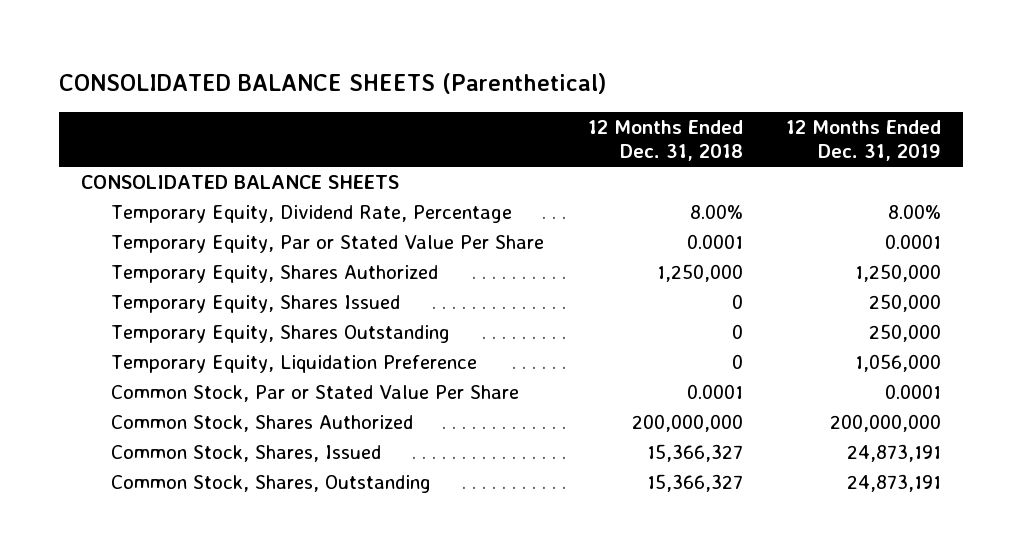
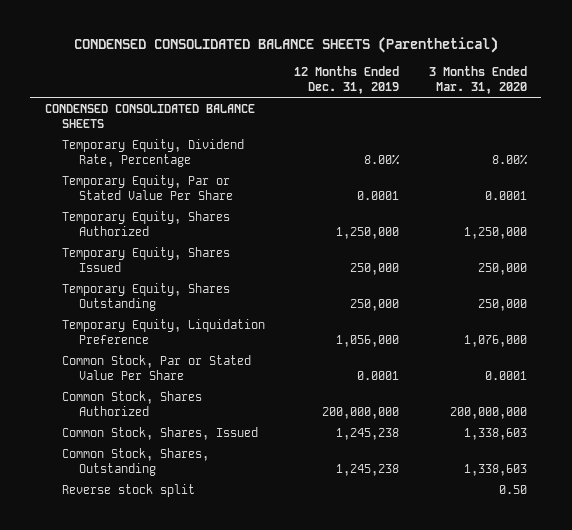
[59,73,607,95] CONSOLIDATED BALANCE SHEETS (Parenthetical) -> [73,37,498,54] CONDENSED CONSOLIDATED BALANCE SHEETS (Parenthetical)
[587,119,743,162] 12 Months Ended Dec. 31, 2018 -> none
none -> [428,66,527,94] 3 Months Ended Mar. 31, 2020
[80,174,399,189] CONSOLIDATED BALANCE SHEETS -> [44,103,255,128] CONDENSED CONSOLIDATED BALANCE SHEETS
[847,443,942,462] 24,873,191 -> [336,427,400,440] 1,245,238
[847,473,942,492] 24,873,191 -> [336,463,400,476] 1,245,238
none -> [62,483,196,497] Reverse stock split

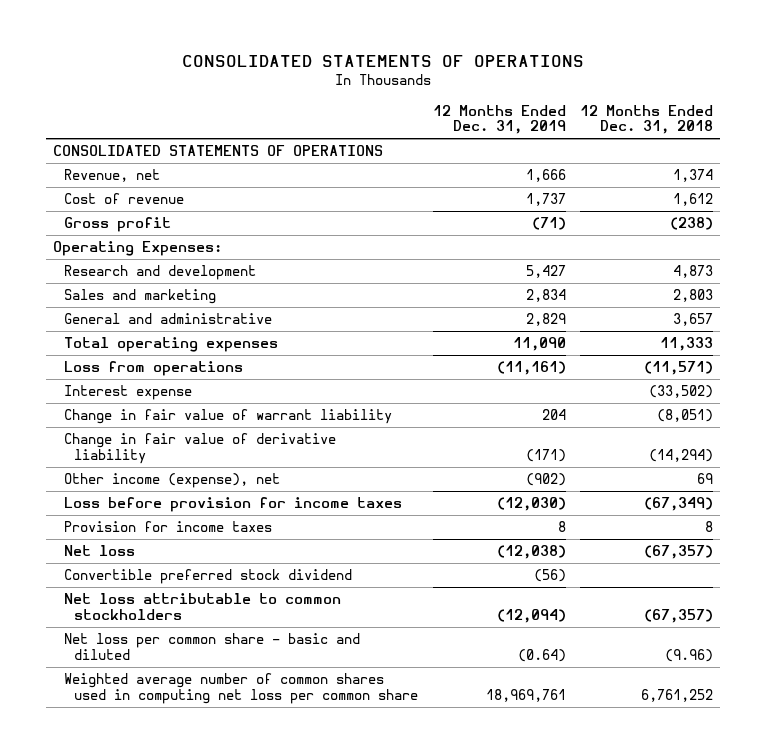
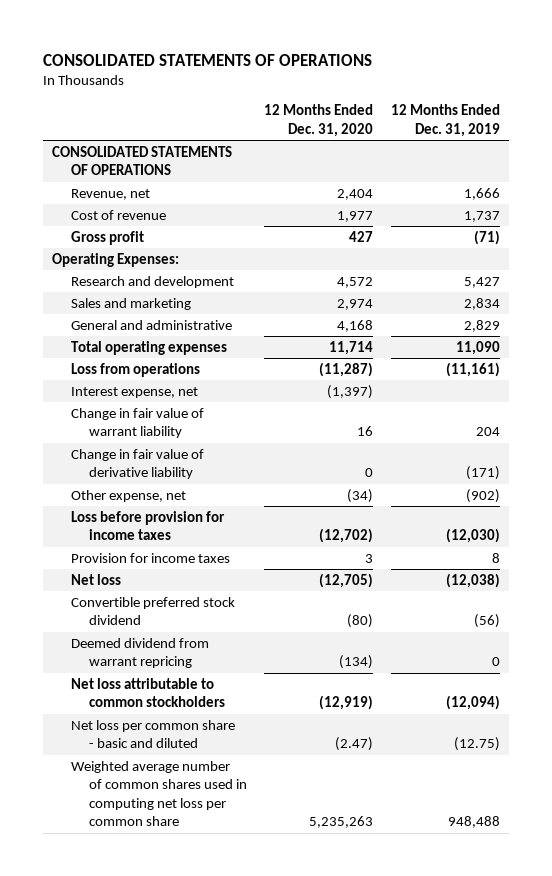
[579,104,713,135] 12 Months Ended Dec. 31, 2018 -> none
none -> [264,104,374,137] 12 Months Ended Dec. 31, 2020
[63,385,192,401] Interest expense -> [70,386,198,398] Interest expense, net
[63,473,280,489] Other income (expense), net -> [70,489,186,502] Other expense, net
none -> [70,637,209,669] Deemed dividend from warrant repricing
[517,649,566,663] (0.64) -> [453,737,500,752] (12.75)
[485,689,566,703] 18,969,761 -> [447,816,500,829] 948,488

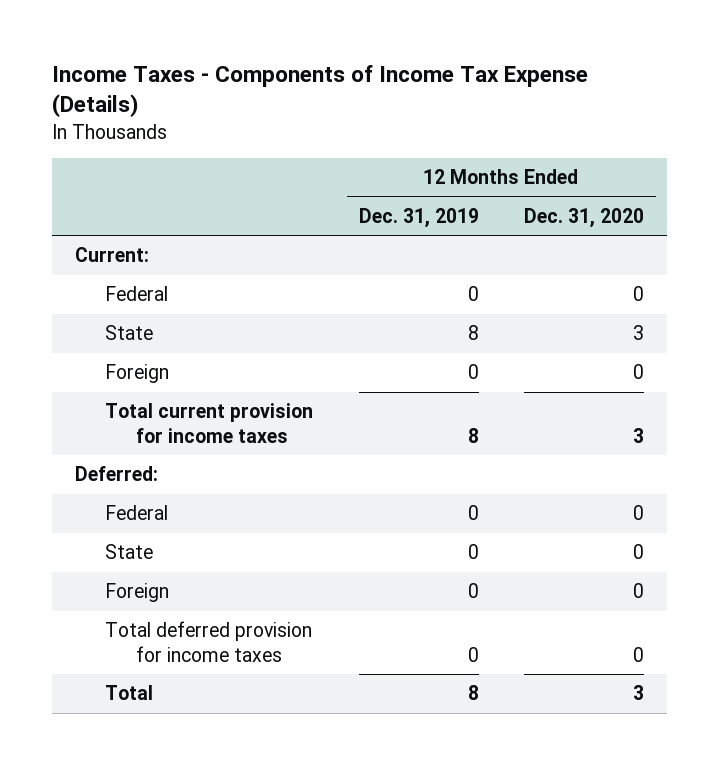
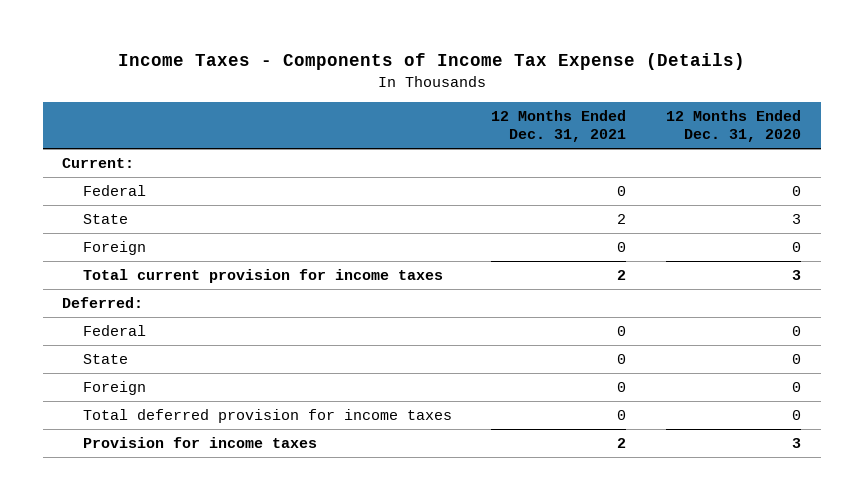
[358,208,479,229] Dec. 31, 2019 -> none
none -> [491,110,627,143] 12 Months Ended Dec. 31, 2021
[105,685,154,701] Total -> [82,437,317,449] Provision for income taxes

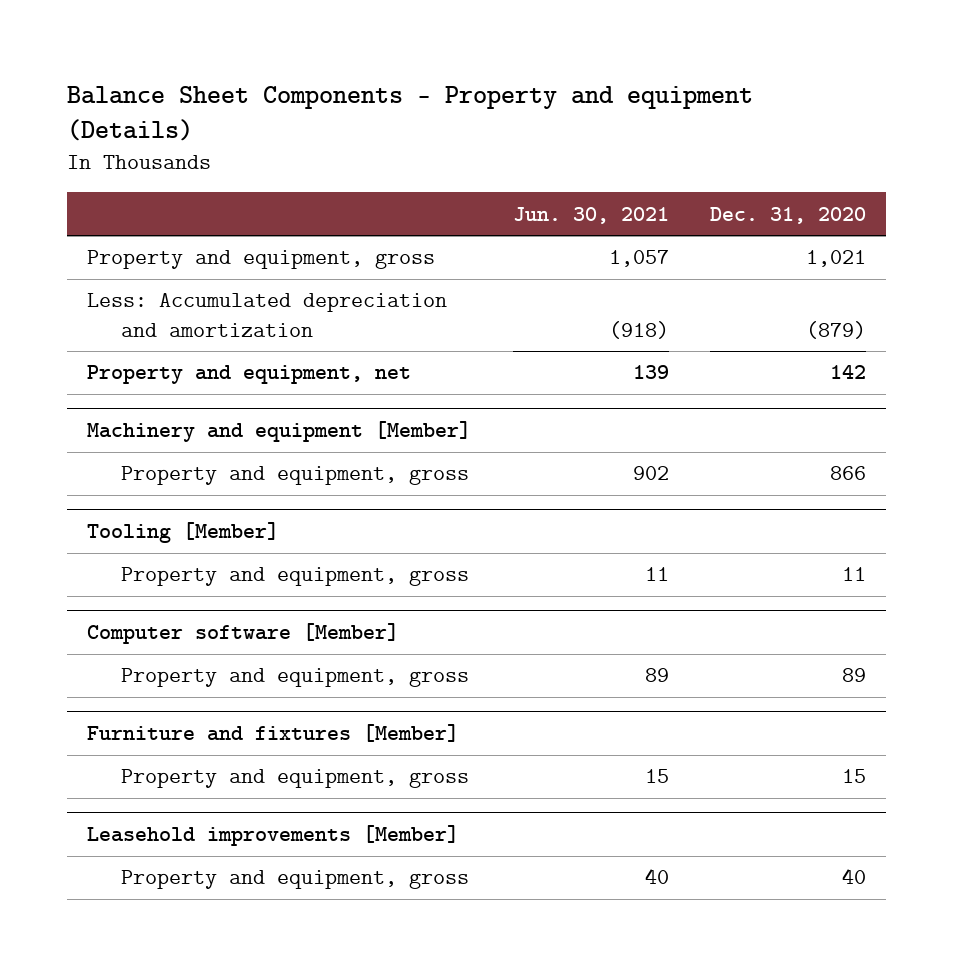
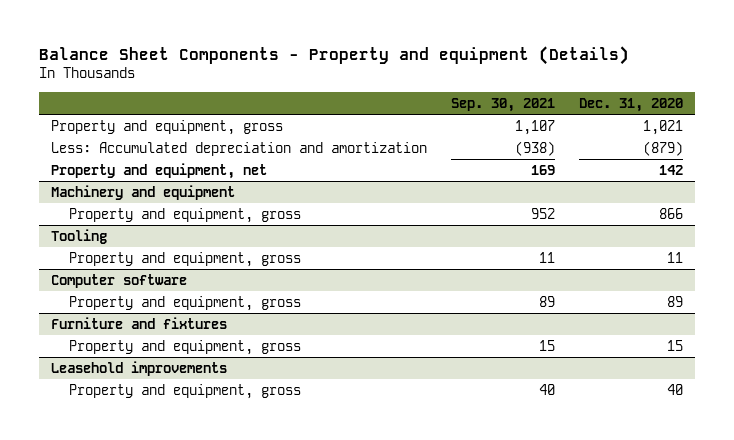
[512,206,669,224] Jun. 30, 2021 -> none
none -> [450,97,555,112] Sep. 30, 2021
[87,421,472,443] Machinery and equipment [Member] -> [51,184,236,200] Machinery and equipment
[87,522,280,544] Tooling [Member] -> [51,228,108,244] Tooling
[87,623,400,645] Computer software [Member] -> [51,273,188,288] Computer software
[87,724,460,743] Furniture and fixtures [Member] -> [51,316,228,329] Furniture and fixtures
[87,825,460,847] Leasehold improvements [Member] -> [51,360,228,376] Leasehold improvements

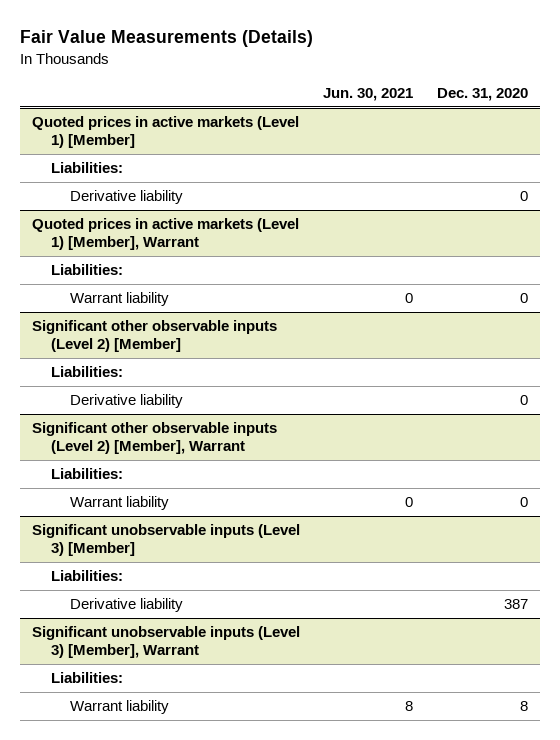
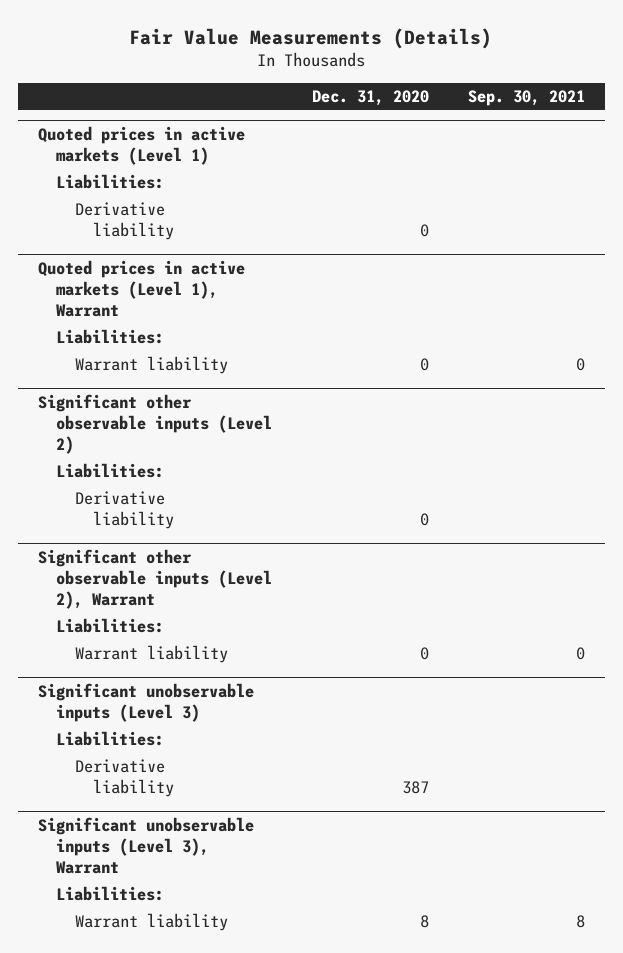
[323,88,414,102] Jun. 30, 2021 -> none
none -> [468,89,586,106] Sep. 30, 2021
[31,116,299,148] Quoted prices in active markets (Level 1) [Member] -> [37,125,245,166] Quoted prices in active markets (Level 1)
[31,218,299,250] Quoted prices in active markets (Level 1) [Member], Warrant -> [37,259,245,318] Quoted prices in active markets (Level 1), Warrant
[31,320,277,352] Significant other observable inputs (Level 2) [Member] -> [37,393,273,455] Significant other observable inputs (Level 2)
[31,422,277,454] Significant other observable inputs (Level 2) [Member], Warrant -> [37,548,273,610] Significant other observable inputs (Level 2), Warrant
[31,524,300,556] Significant unobservable inputs (Level 3) [Member] -> [37,682,254,723] Significant unobservable inputs (Level 3)
[31,626,300,658] Significant unobservable inputs (Level 3) [Member], Warrant -> [37,816,254,875] Significant unobservable inputs (Level 3), Warrant

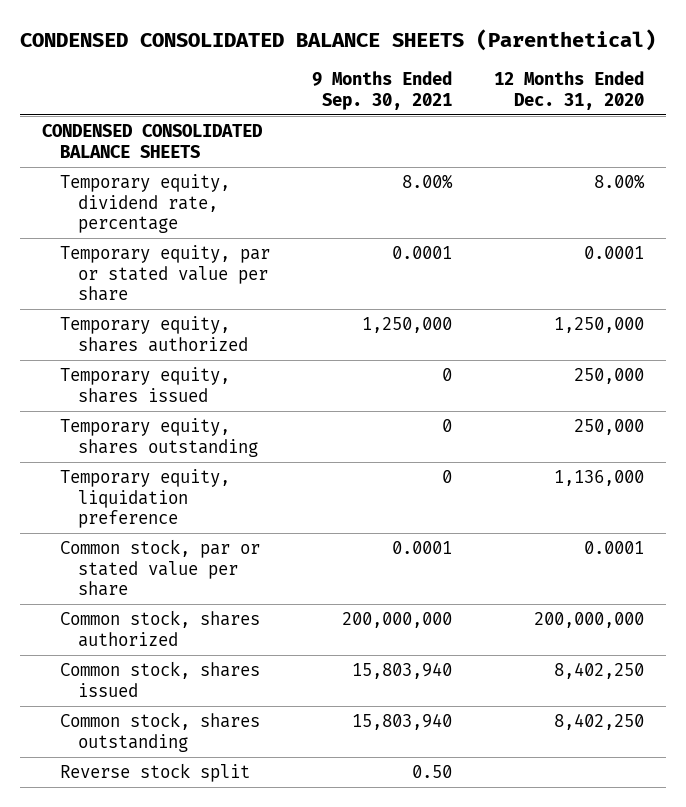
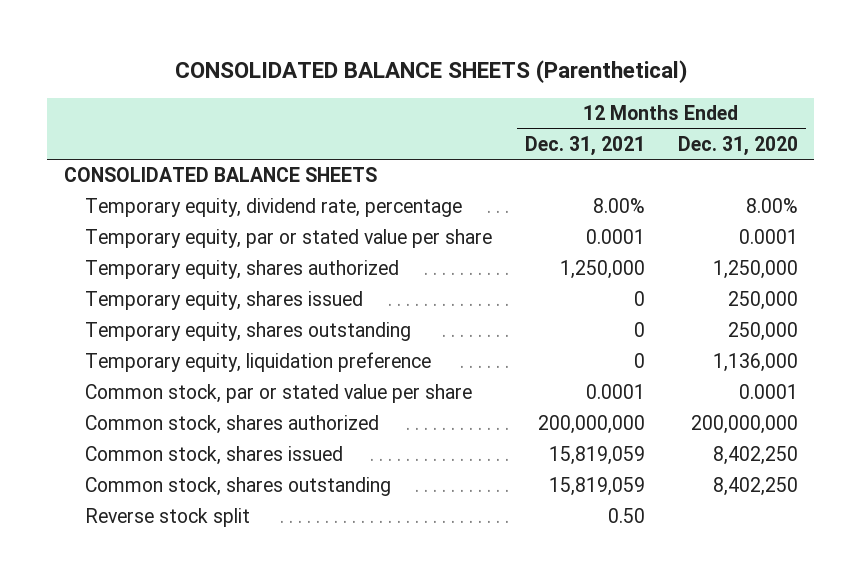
[20,29,657,52] CONDENSED CONSOLIDATED BALANCE SHEETS (Parenthetical) -> [174,59,687,83] CONSOLIDATED BALANCE SHEETS (Parenthetical)
[312,71,453,110] 9 Months Ended Sep. 30, 2021 -> none
none -> [524,135,645,156] Dec. 31, 2021
[41,124,263,158] CONDENSED CONSOLIDATED BALANCE SHEETS -> [63,167,377,183] CONSOLIDATED BALANCE SHEETS

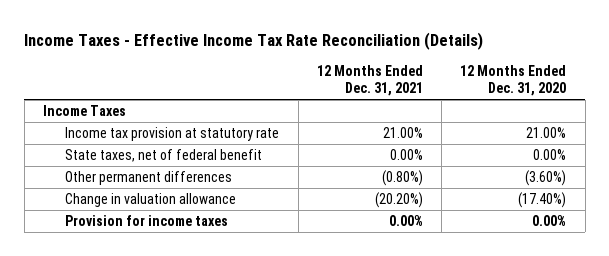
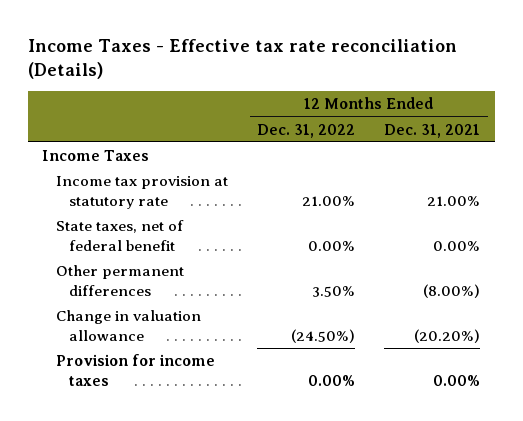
[24,32,484,51] Income Taxes - Effective Income Tax Rate Reconciliation (Details) -> [27,38,457,79] Income Taxes - Effective tax rate reconciliation (Details)
[460,65,567,97] 12 Months Ended Dec. 31, 2020 -> none
none -> [256,123,355,138] Dec. 31, 2022
[381,170,423,187] (0.80%) -> [423,283,481,298] (8.00%)

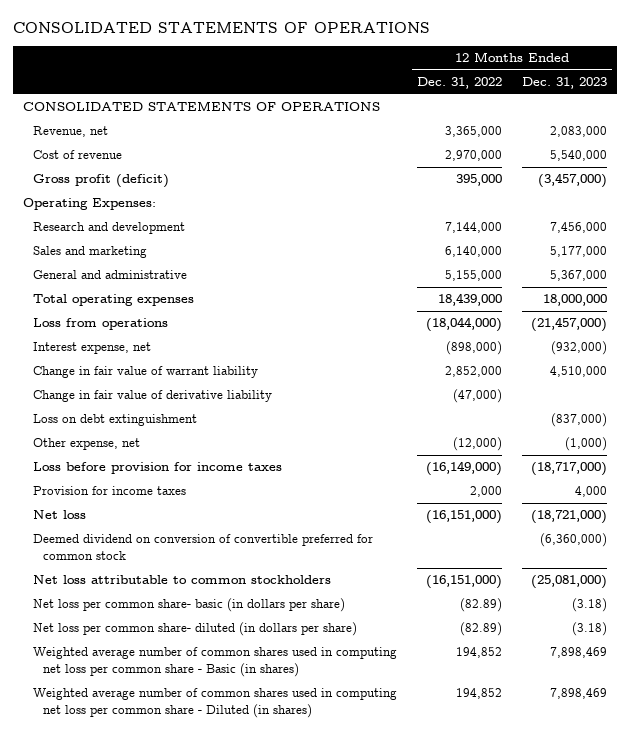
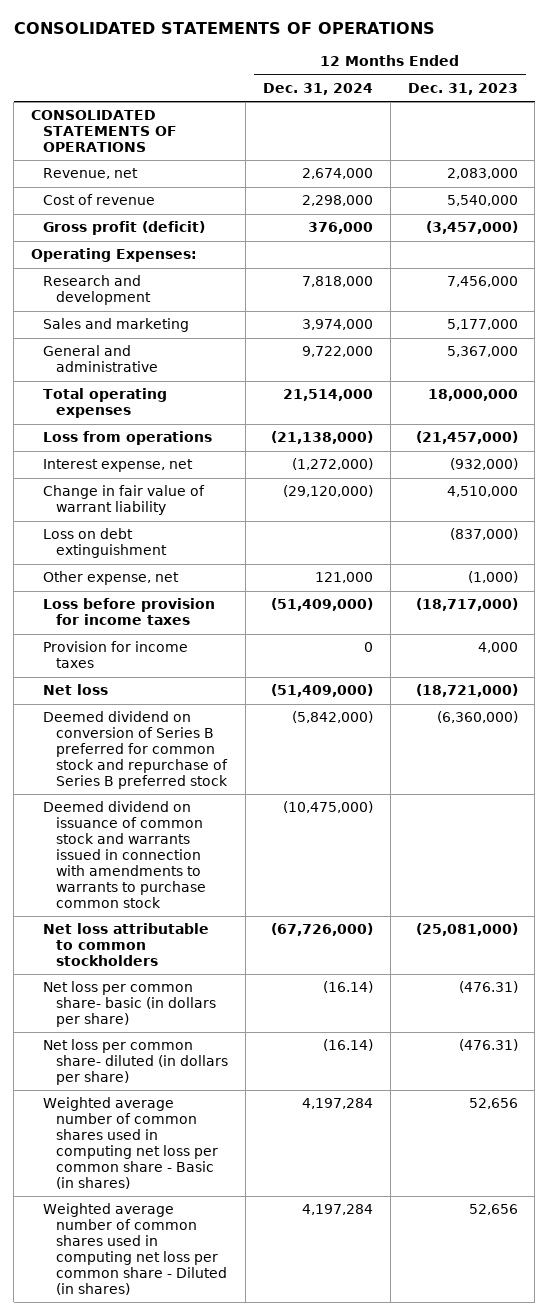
[417,77,503,90] Dec. 31, 2022 -> none
none -> [262,82,373,95] Dec. 31, 2024
[33,390,273,403] Change in fair value of derivative liability -> none
[33,534,374,561] Deemed dividend on conversion of convertible preferred for common stock -> [43,711,229,789] Deemed dividend on conversion of Series B preferred for common stock and repurchase of Series B preferred stock
none -> [43,801,207,908] Deemed dividend on issuance of common stock and warrants issued in connection with amendments to warrants to purchase common stock
[572,598,608,613] (3.18) -> [458,981,518,994] (476.31)
[572,622,608,637] (3.18) -> [458,1039,518,1052] (476.31)
[550,647,608,659] 7,898,469 -> [468,1098,518,1110] 52,656
[550,688,608,700] 7,898,469 -> [468,1204,518,1216] 52,656

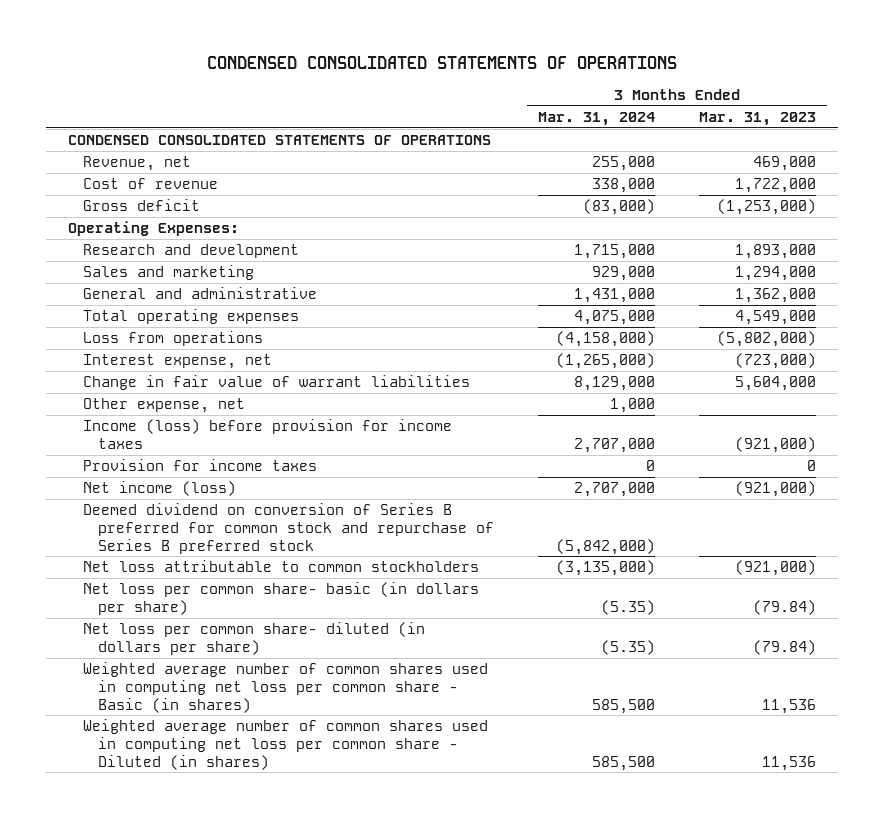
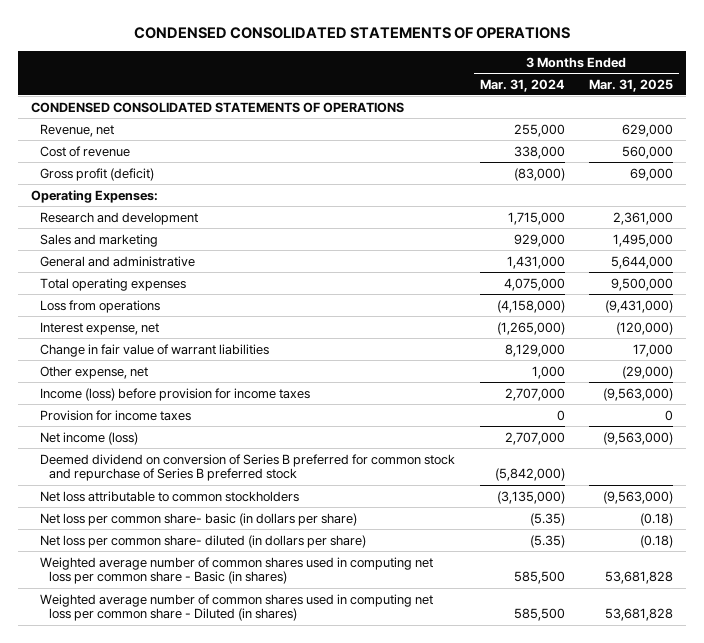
[698,111,816,126] Mar. 31, 2023 -> none
none -> [589,78,674,92] Mar. 31, 2025
[82,199,200,212] Gross deficit -> [40,167,155,181] Gross profit (deficit)

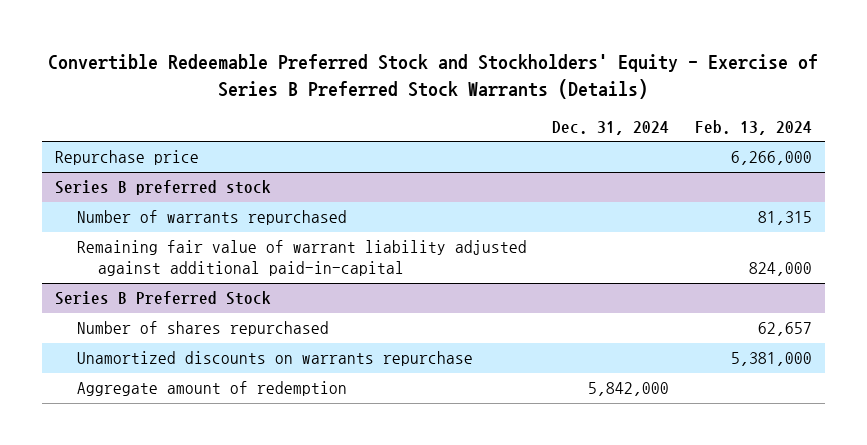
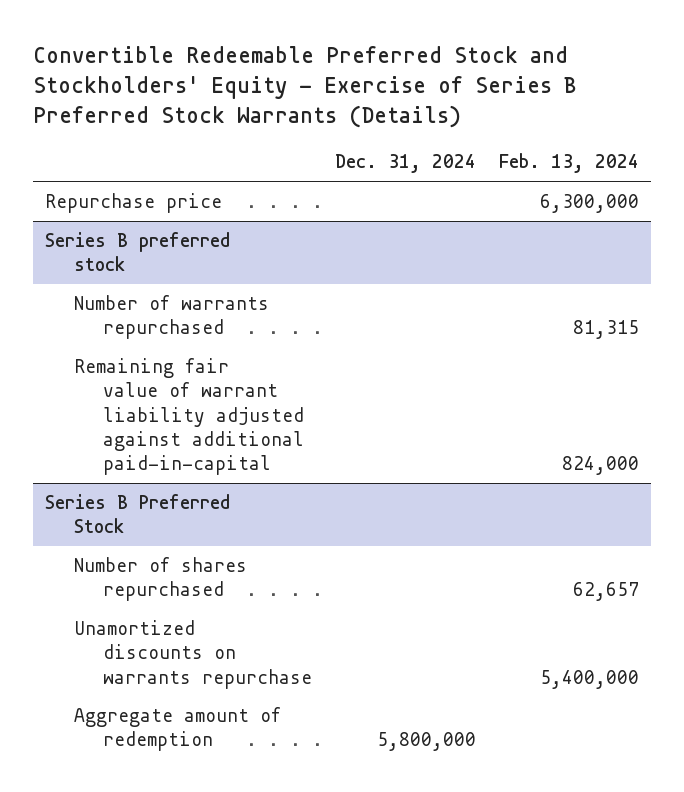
[730,151,812,166] 6,266,000 -> [540,194,640,214] 6,300,000
[730,352,812,367] 5,381,000 -> [540,669,640,689] 5,400,000
[588,382,670,397] 5,842,000 -> [376,732,476,752] 5,800,000

